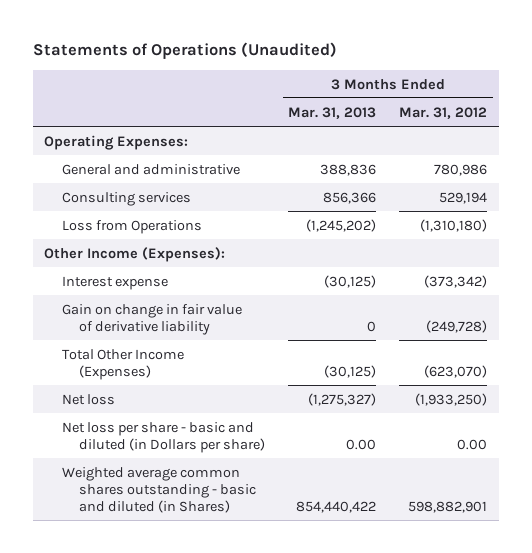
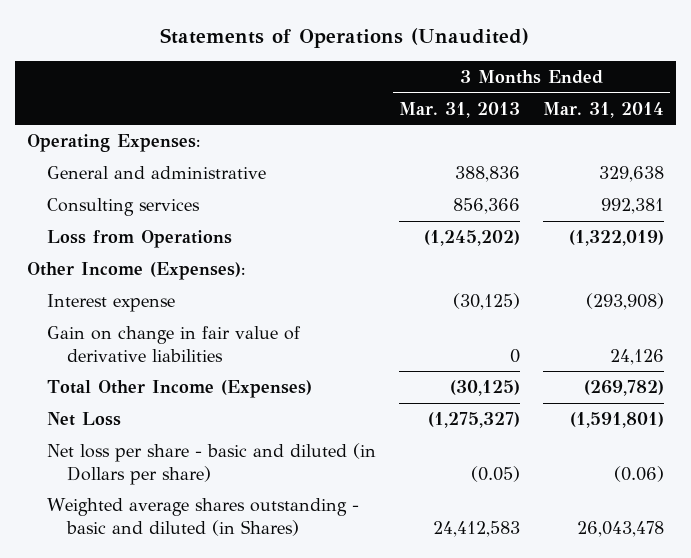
[399,106,488,119] Mar. 31, 2012 -> none
none -> [543,101,665,118] Mar. 31, 2014
[61,303,242,335] Gain on change in fair value of derivative liability -> [46,326,301,362] Gain on change in fair value of derivative liabilities
[61,393,115,405] Net loss -> [46,412,121,427] Net Loss
[346,438,377,450] 0.00 -> [470,465,520,482] (0.05)
[61,466,257,513] Weighted average common shares outstanding - basic and diluted (in Shares) -> [46,498,359,536] Weighted average shares outstanding - basic and diluted (in Shares)
[296,500,377,513] 854,440,422 -> [432,520,520,537] 24,412,583

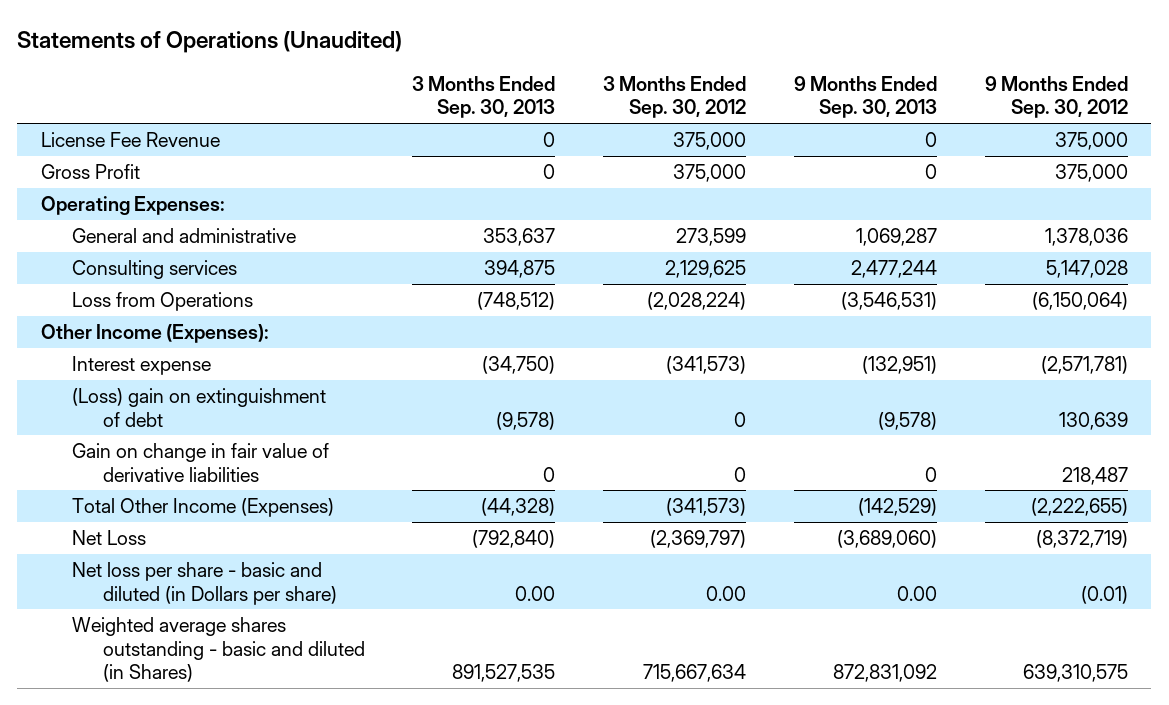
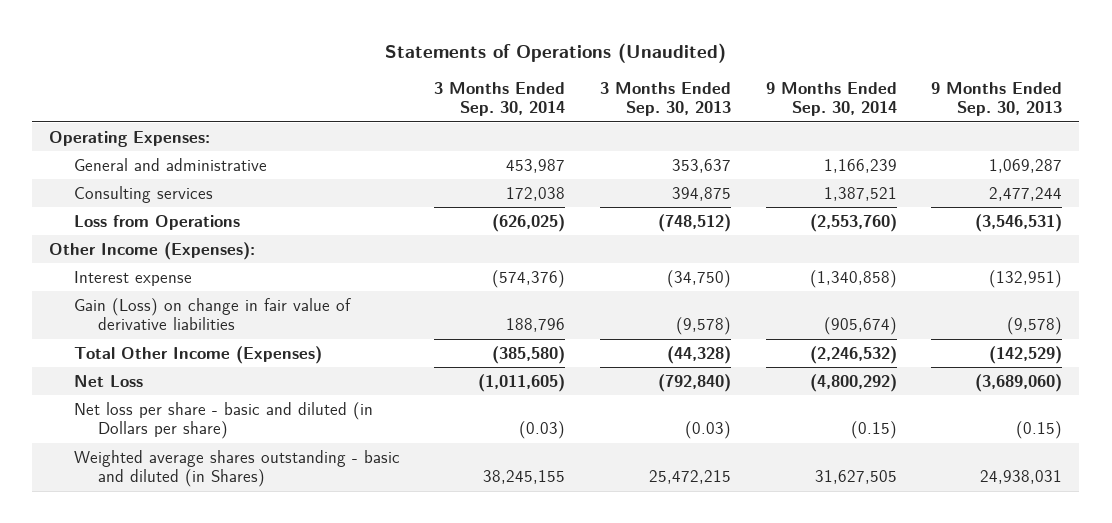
[603,75,747,119] 3 Months Ended Sep. 30, 2012 -> none
[984,75,1128,119] 9 Months Ended Sep. 30, 2012 -> none
none -> [434,81,566,117] 3 Months Ended Sep. 30, 2014
none -> [765,81,897,117] 9 Months Ended Sep. 30, 2014
[41,132,221,148] License Fee Revenue -> none
[41,164,141,180] Gross Profit -> none
[71,388,326,427] (Loss) gain on extinguishment of debt -> none
[71,443,329,482] Gain on change in fair value of derivative liabilities -> [73,297,351,331] Gain (Loss) on change in fair value of derivative liabilities
[543,466,556,482] 0 -> [676,317,732,336] (9,578)
[924,466,937,482] 0 -> [1007,317,1063,336] (9,578)
[515,585,556,601] 0.00 -> [685,421,732,440] (0.03)
[896,585,937,601] 0.00 -> [1016,421,1063,440] (0.15)
[452,664,556,683] 891,527,535 -> [649,470,732,485] 25,472,215
[832,664,937,683] 872,831,092 -> [980,470,1063,485] 24,938,031

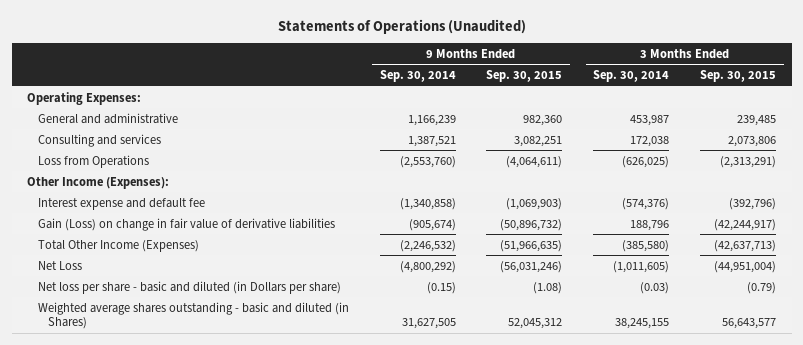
[600,81,732,117] 3 Months Ended Sep. 30, 2013 -> none
[931,81,1063,117] 9 Months Ended Sep. 30, 2013 -> none
none -> [486,70,563,83] Sep. 30, 2015
none -> [700,70,777,83] Sep. 30, 2015
[73,185,213,203] Consulting services -> [37,133,161,147] Consulting and services
[73,270,192,286] Interest expense -> [37,197,205,210] Interest expense and default fee

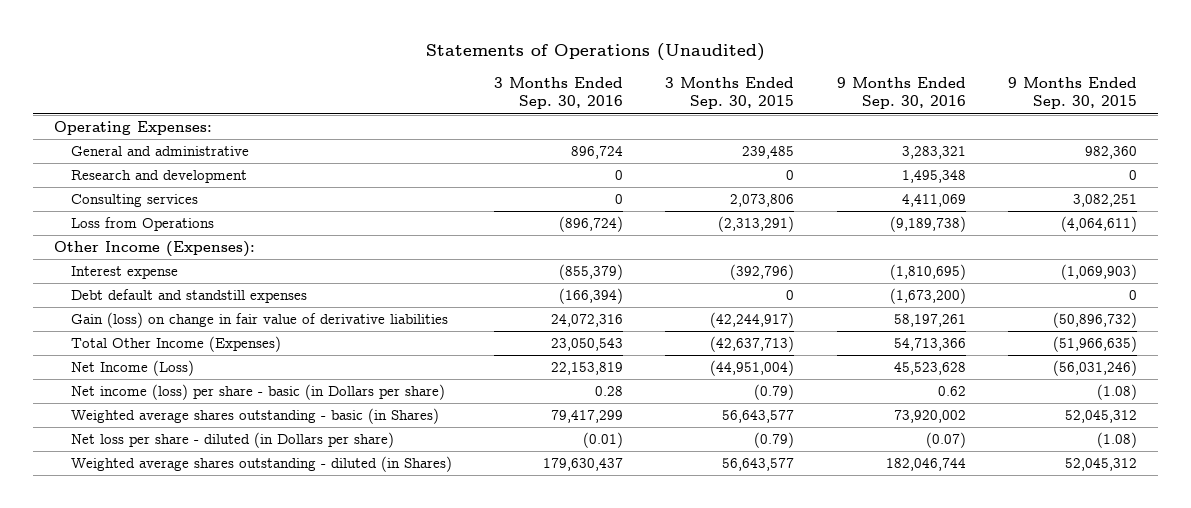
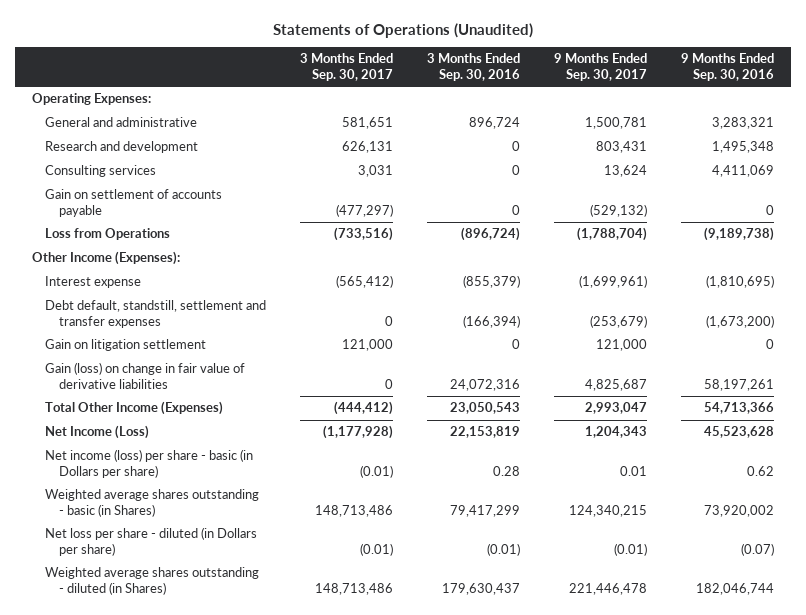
[665,76,795,110] 3 Months Ended Sep. 30, 2015 -> none
[1007,76,1137,110] 9 Months Ended Sep. 30, 2015 -> none
none -> [300,53,394,82] 3 Months Ended Sep. 30, 2017
none -> [554,53,648,82] 9 Months Ended Sep. 30, 2017
none -> [45,189,223,217] Gain on settlement of accounts payable
[70,289,307,304] Debt default and standstill expenses -> [45,300,267,328] Debt default, standstill, settlement and transfer expenses
none -> [45,339,207,352] Gain on litigation settlement

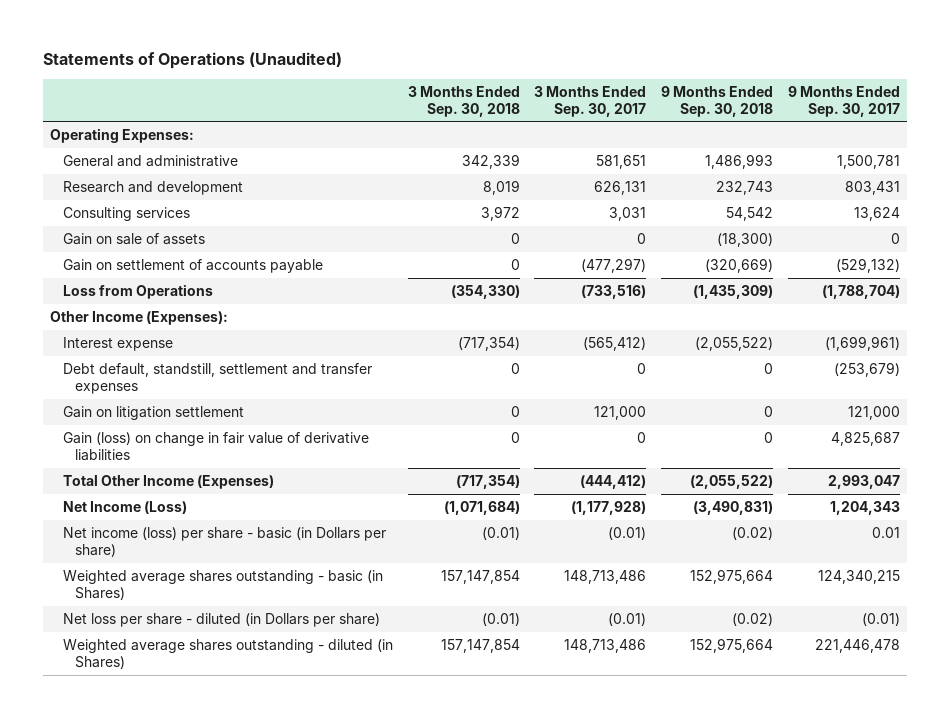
[427,53,521,82] 3 Months Ended Sep. 30, 2016 -> none
[680,53,774,82] 9 Months Ended Sep. 30, 2016 -> none
none -> [407,85,520,117] 3 Months Ended Sep. 30, 2018
none -> [661,85,774,117] 9 Months Ended Sep. 30, 2018
none -> [62,233,205,246] Gain on sale of assets

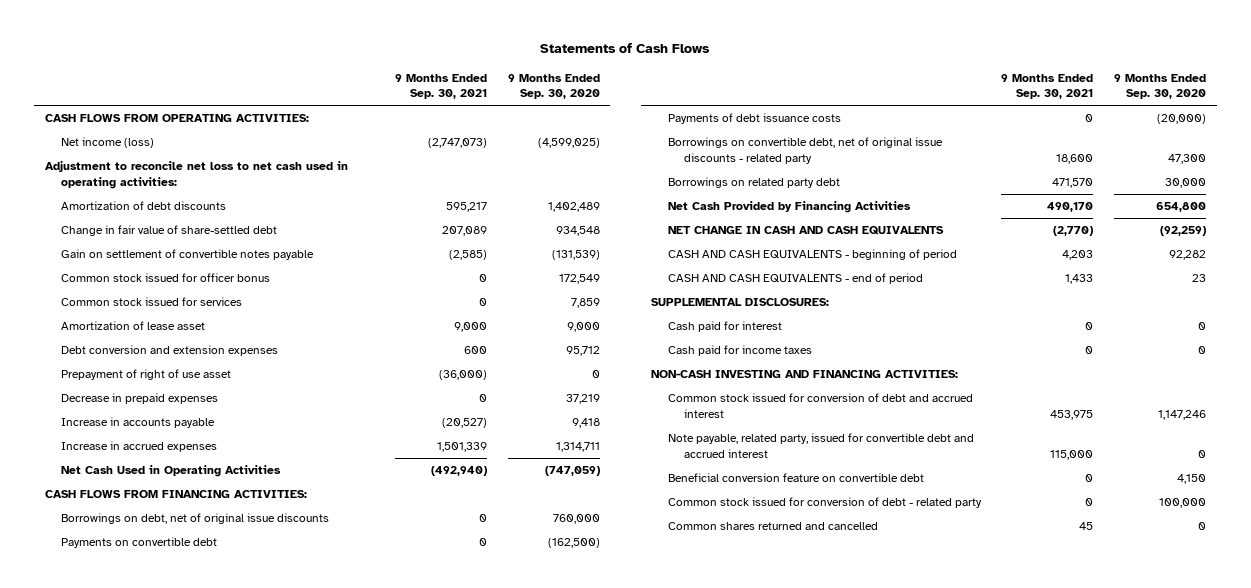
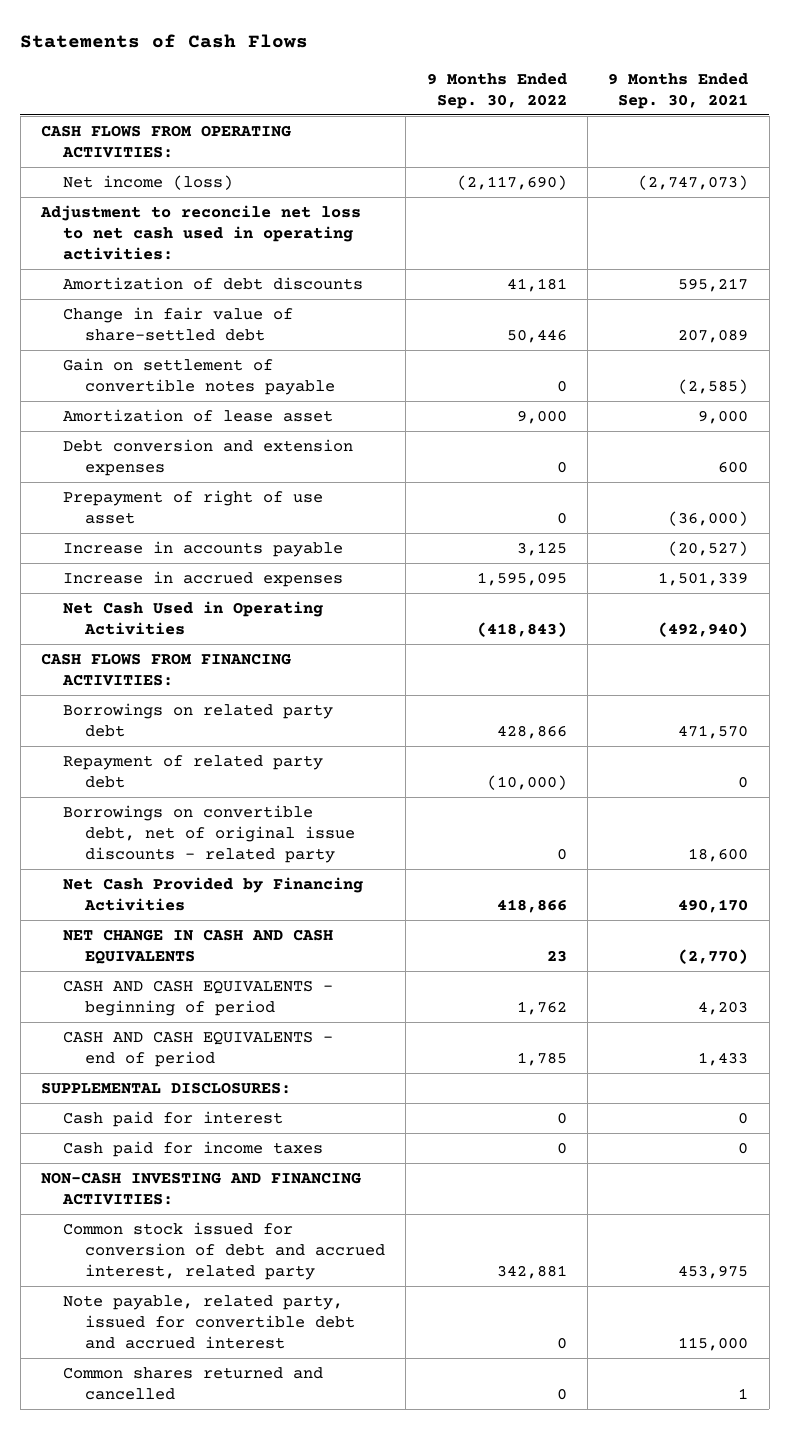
[507,73,600,100] 9 Months Ended Sep. 30, 2020 -> none
none -> [426,73,567,109] 9 Months Ended Sep. 30, 2022
[61,273,271,283] Common stock issued for officer bonus -> none
[61,297,243,307] Common stock issued for services -> none
[61,393,219,405] Decrease in prepaid expenses -> none
[61,513,330,525] Borrowings on debt, net of original issue discounts -> none
[61,537,218,549] Payments on convertible debt -> none
[667,113,841,125] Payments of debt issuance costs -> none
none -> [63,754,324,788] Repayment of related party debt
[667,137,943,164] Borrowings on convertible debt, net of original issue discounts - related party -> [63,804,355,863] Borrowings on convertible debt, net of original issue discounts - related party
[667,393,973,418] Common stock issued for conversion of debt and accrued interest -> [63,1221,385,1280] Common stock issued for conversion of debt and accrued interest, related party
[667,473,924,483] Beneficial conversion feature on convertible debt -> none
[667,497,982,509] Common stock issued for conversion of debt - related party -> none
[1079,522,1094,531] 45 -> [738,1387,749,1399] 1

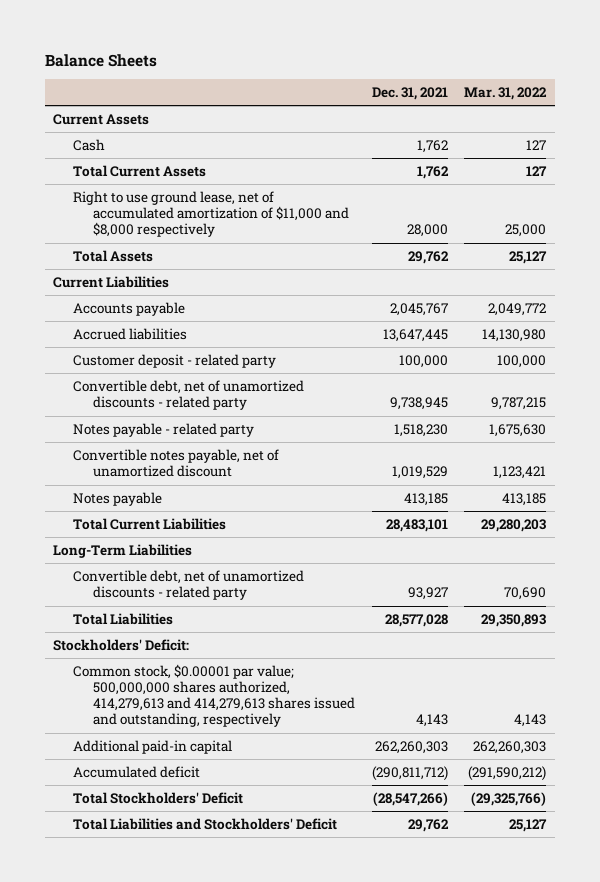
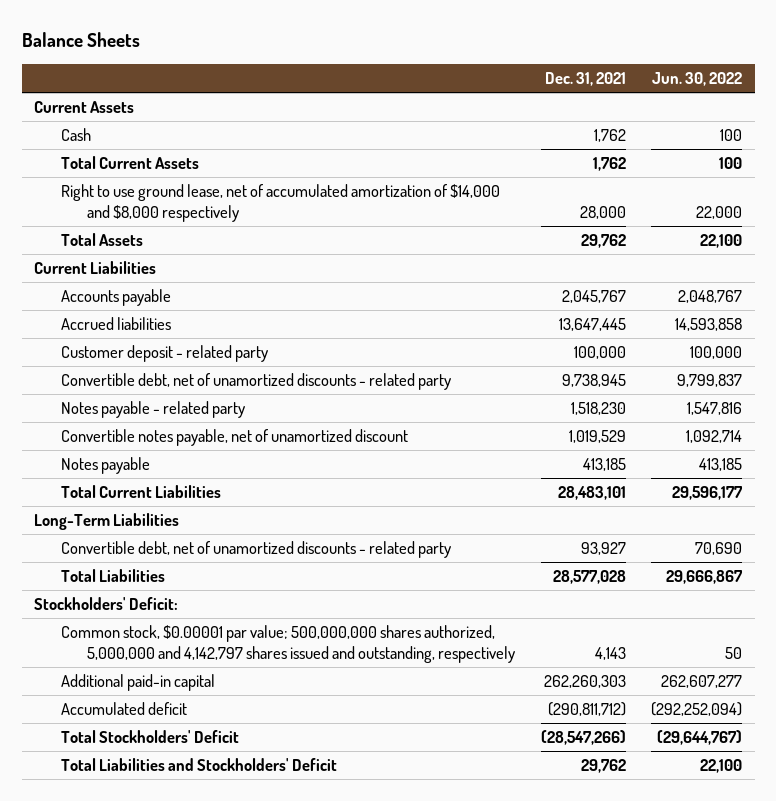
[464,86,548,100] Mar. 31, 2022 -> none
none -> [652,72,743,87] Jun. 30, 2022
[73,191,349,238] Right to use ground lease, net of accumulated amortization of $11,000 and $8,000 respectively -> [60,184,500,222] Right to use ground lease, net of accumulated amortization of $14,000 and $8,000 respectively
[73,664,355,728] Common stock, $0.00001 par value; 500,000,000 shares authorized, 414,279,613 and 414,279,613 shares issued and outstanding, respectively -> [60,625,516,663] Common stock, $0.00001 par value; 500,000,000 shares authorized, 5,000,000 and 4,142,797 shares issued and outstanding, respectively

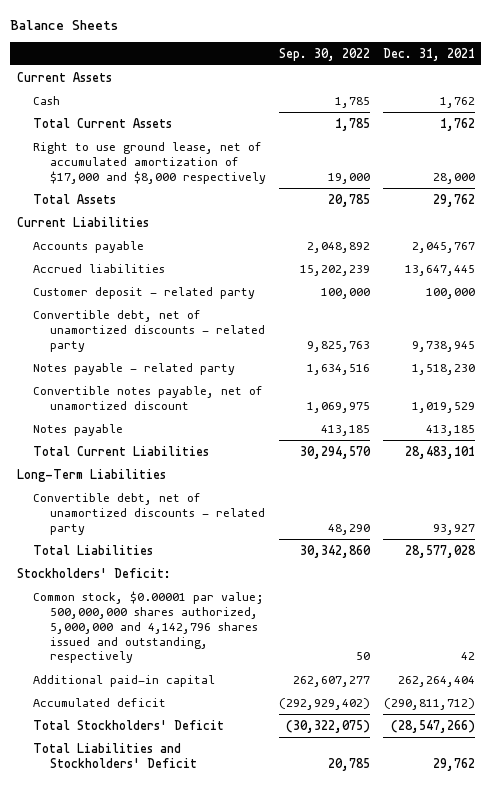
[652,72,743,87] Jun. 30, 2022 -> none
none -> [278,47,370,61] Sep. 30, 2022
[60,184,500,222] Right to use ground lease, net of accumulated amortization of $14,000 and $8,000 respectively -> [33,141,266,184] Right to use ground lease, net of accumulated amortization of $17,000 and $8,000 respectively
[60,625,516,663] Common stock, $0.00001 par value; 500,000,000 shares authorized, 5,000,000 and 4,142,797 shares issued and outstanding, respectively -> [33,590,265,664] Common stock, $0.00001 par value; 500,000,000 shares authorized, 5,000,000 and 4,142,796 shares issued and outstanding, respectively
[594,646,626,660] 4,143 -> [460,652,475,661] 42
[543,675,626,689] 262,260,303 -> [397,675,475,687] 262,264,404

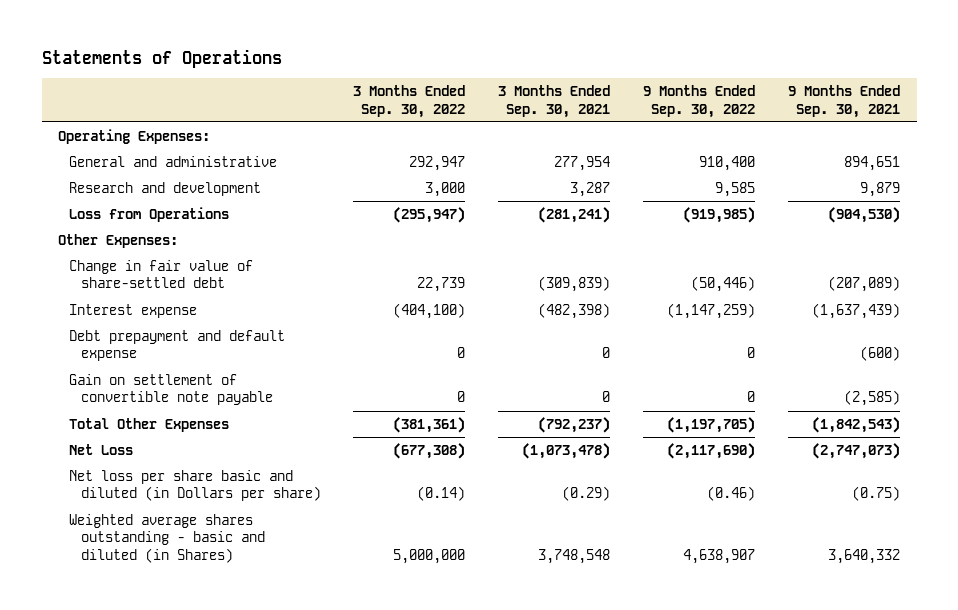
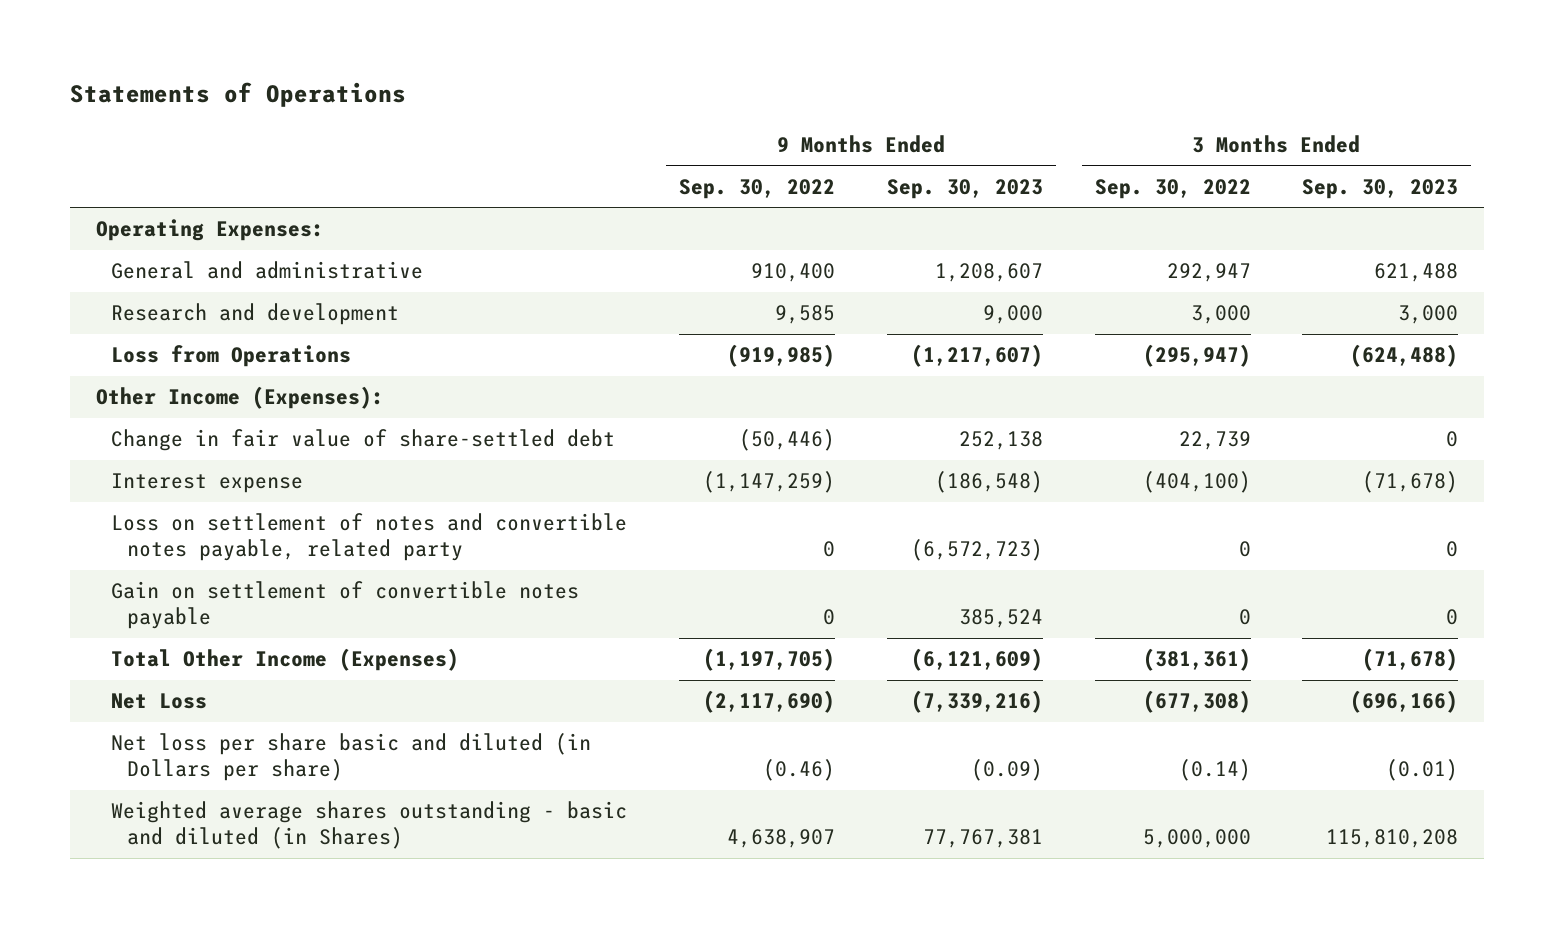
[498,85,611,118] 3 Months Ended Sep. 30, 2021 -> none
[788,85,901,118] 9 Months Ended Sep. 30, 2021 -> none
none -> [886,178,1043,199] Sep. 30, 2023
none -> [1302,178,1459,199] Sep. 30, 2023
[58,234,179,249] Other Expenses: -> [95,386,384,410] Other Income (Expenses):
[69,330,286,362] Debt prepayment and default expense -> none
none -> [111,513,628,561] Loss on settlement of notes and convertible notes payable, related party
[69,374,273,406] Gain on settlement of convertible note payable -> [111,581,580,629] Gain on settlement of convertible notes payable
[69,418,230,433] Total Other Expenses -> [111,648,460,672] Total Other Income (Expenses)

